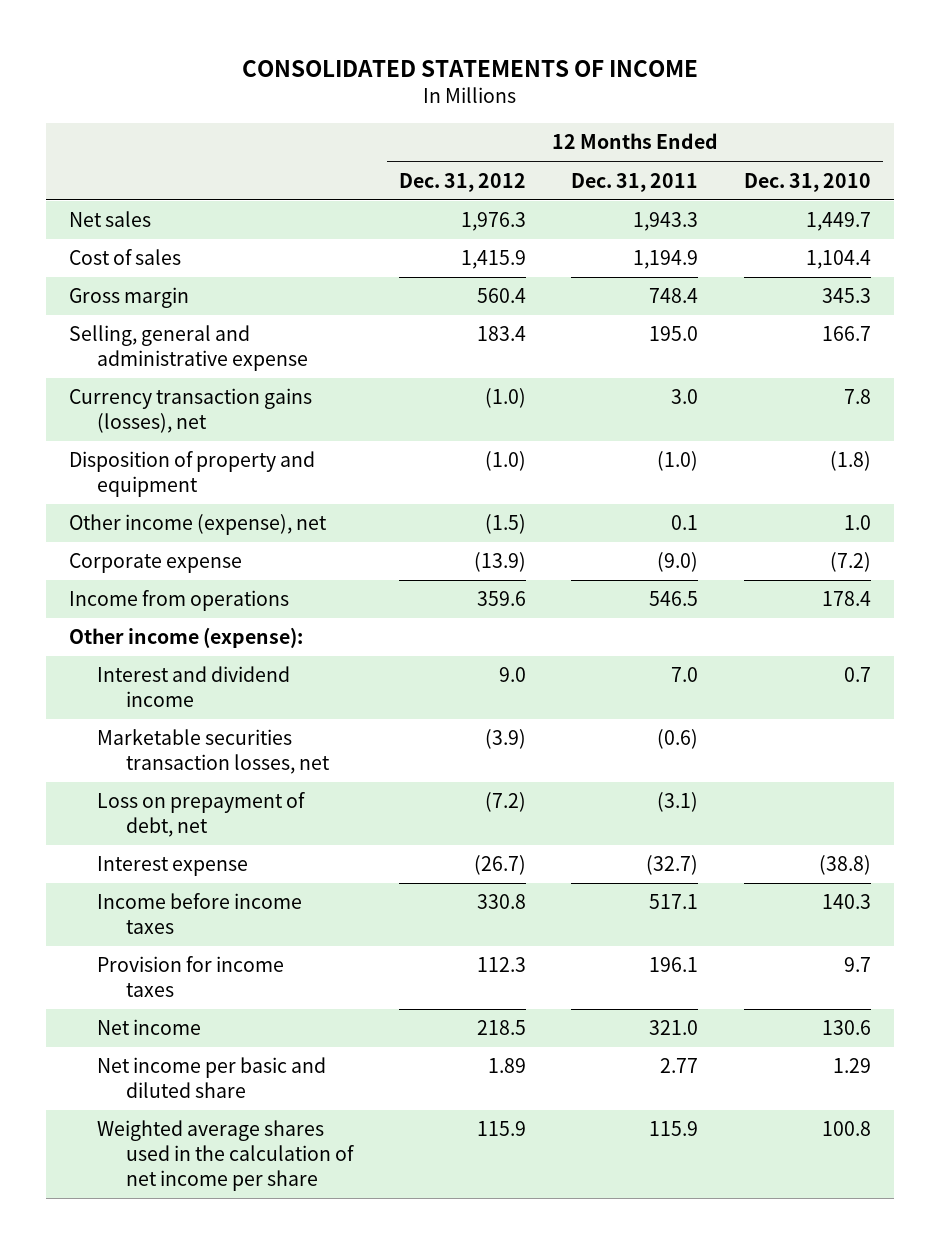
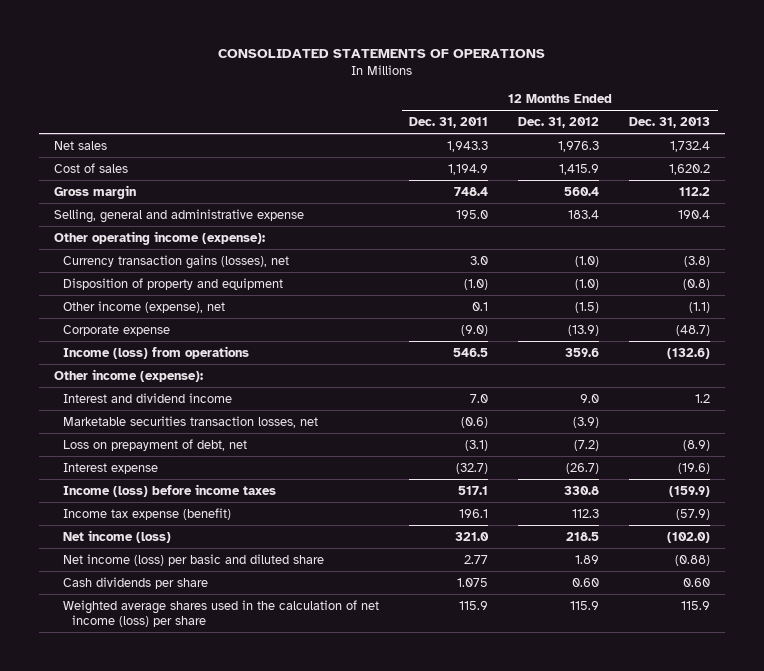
[242,59,699,77] CONSOLIDATED STATEMENTS OF INCOME -> [218,49,546,59] CONSOLIDATED STATEMENTS OF OPERATIONS
[744,172,872,192] Dec. 31, 2010 -> none
none -> [629,116,711,128] Dec. 31, 2013
none -> [54,230,266,245] Other operating income (expense):
[69,590,290,612] Income from operations -> [63,345,250,359] Income (loss) from operations
[97,893,303,935] Income before income taxes -> [63,483,277,497] Income (loss) before income taxes
[97,956,285,998] Provision for income taxes -> [63,507,232,520] Income tax expense (benefit)
[97,1019,202,1036] Net income -> [63,529,172,543] Net income (loss)
[97,1057,327,1099] Net income per basic and diluted share -> [63,553,325,566] Net income (loss) per basic and diluted share
none -> [63,576,209,589] Cash dividends per share
[97,1120,354,1192] Weighted average shares used in the calculation of net income per share -> [63,599,380,628] Weighted average shares used in the calculation of net income (loss) per share

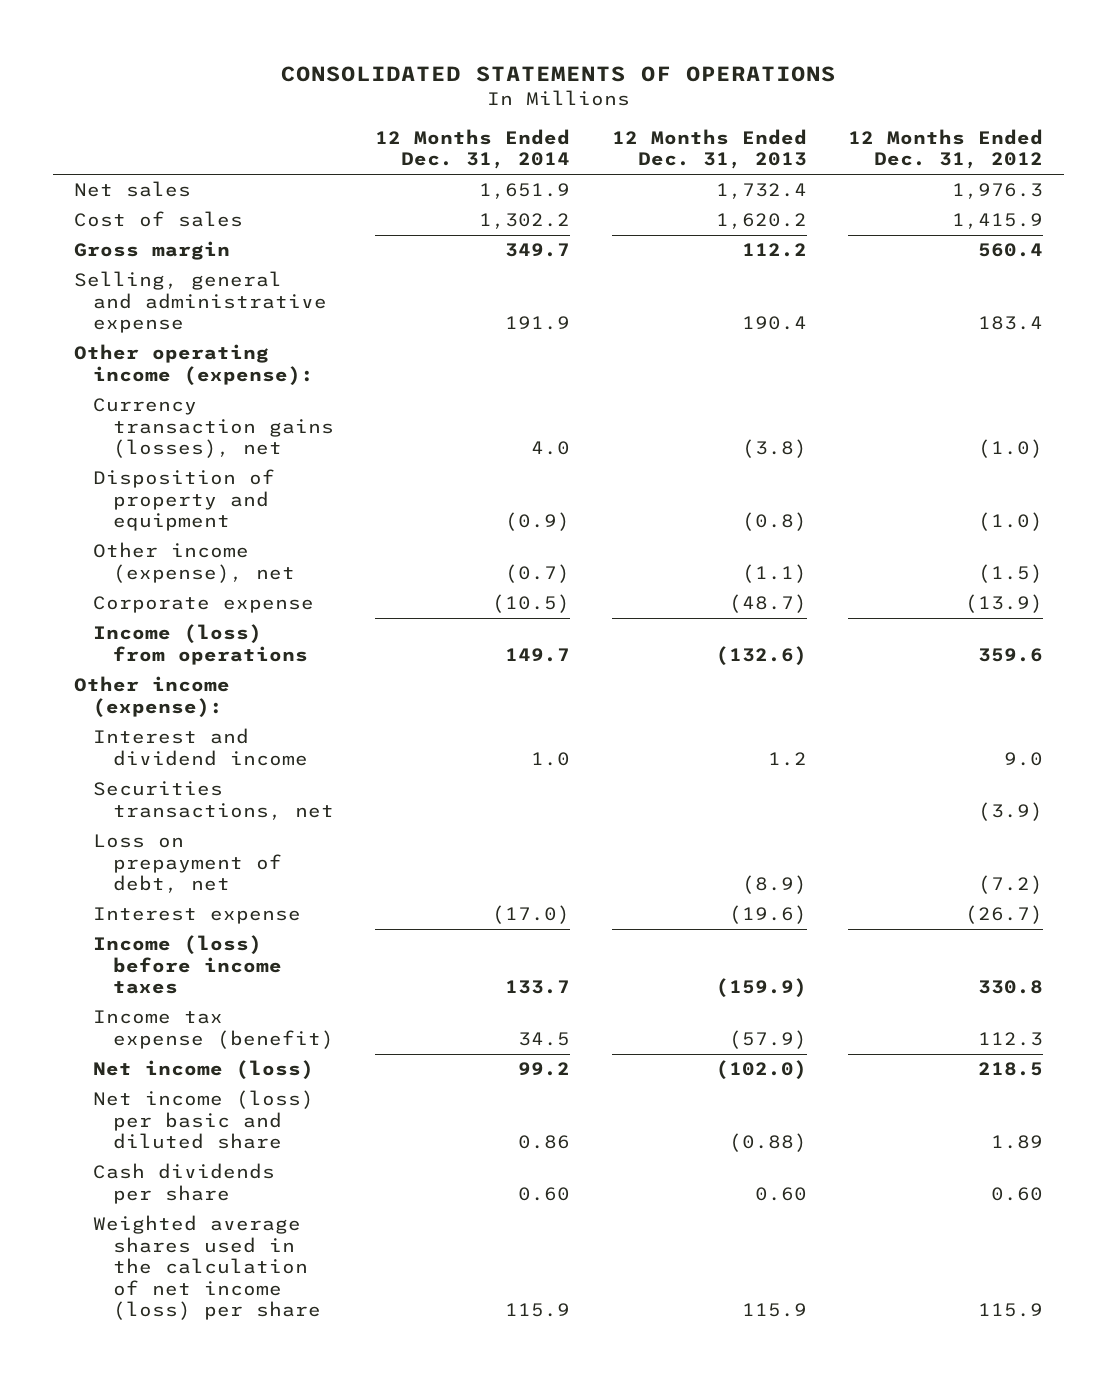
[409,116,489,128] Dec. 31, 2011 -> none
none -> [375,129,571,170] 12 Months Ended Dec. 31, 2014
[63,415,319,428] Marketable securities transaction losses, net -> [93,781,334,820] Securities transactions, net

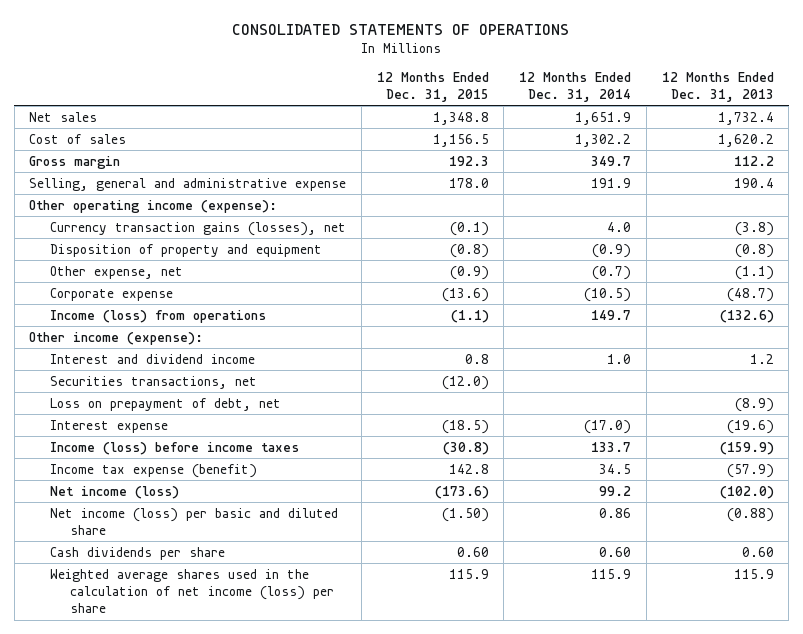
[848,129,1044,170] 12 Months Ended Dec. 31, 2012 -> none
none -> [376,71,489,102] 12 Months Ended Dec. 31, 2015
[93,542,295,583] Other income (expense), net -> [49,265,183,279] Other expense, net

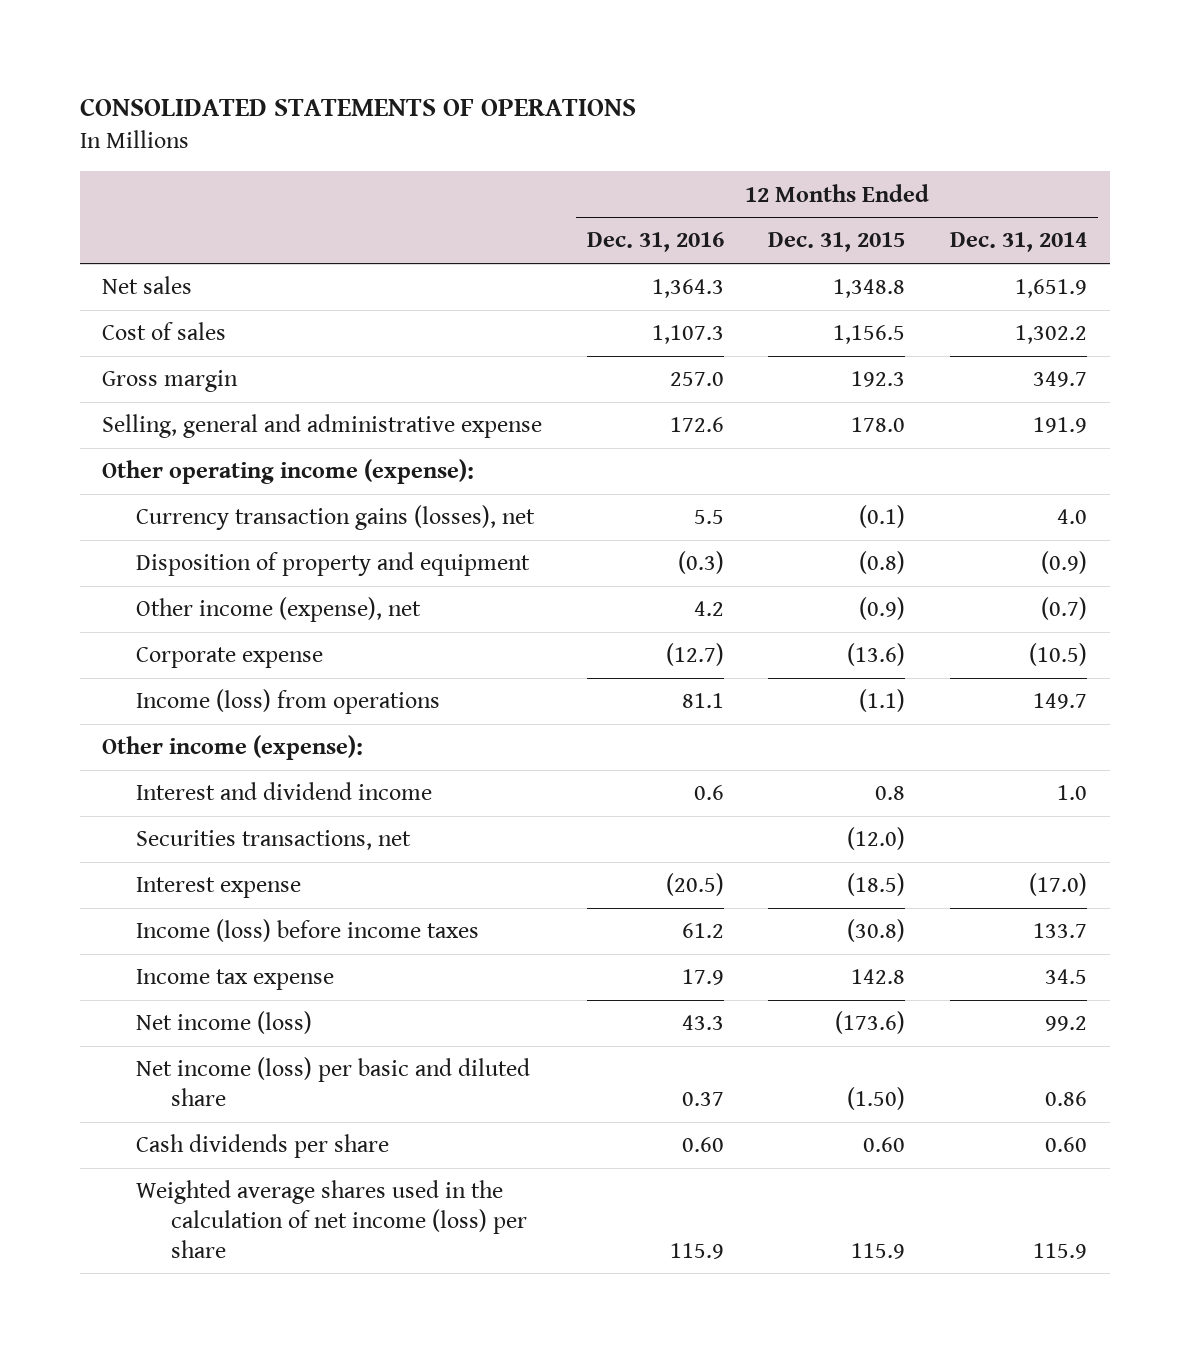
[661,71,774,102] 12 Months Ended Dec. 31, 2013 -> none
none -> [586,232,724,253] Dec. 31, 2016
[49,265,183,279] Other expense, net -> [136,597,422,623] Other income (expense), net
[49,397,281,411] Loss on prepayment of debt, net -> none
[49,463,257,478] Income tax expense (benefit) -> [136,969,335,991] Income tax expense

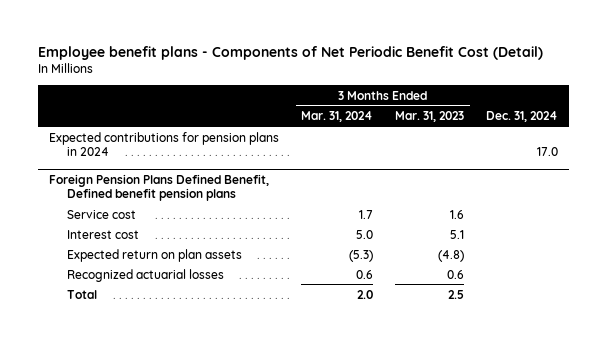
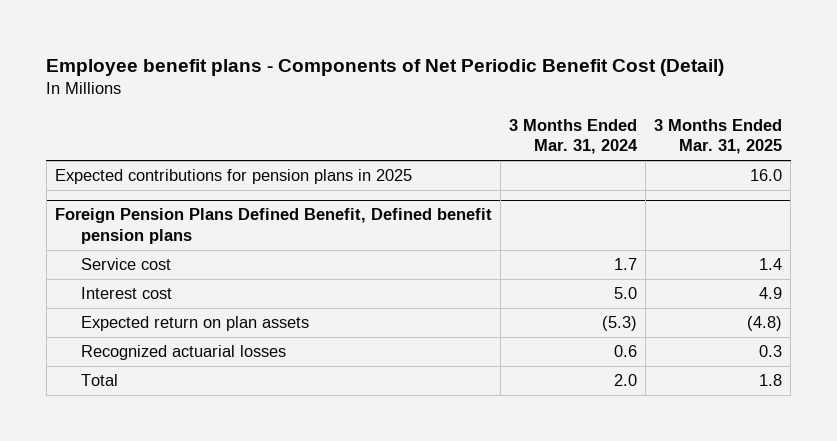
[395,111,465,123] Mar. 31, 2023 -> none
[486,111,559,123] Dec. 31, 2024 -> none
none -> [653,118,782,155] 3 Months Ended Mar. 31, 2025
[49,131,280,156] Expected contributions for pension plans in 2024 -> [54,168,412,184] Expected contributions for pension plans in 2025

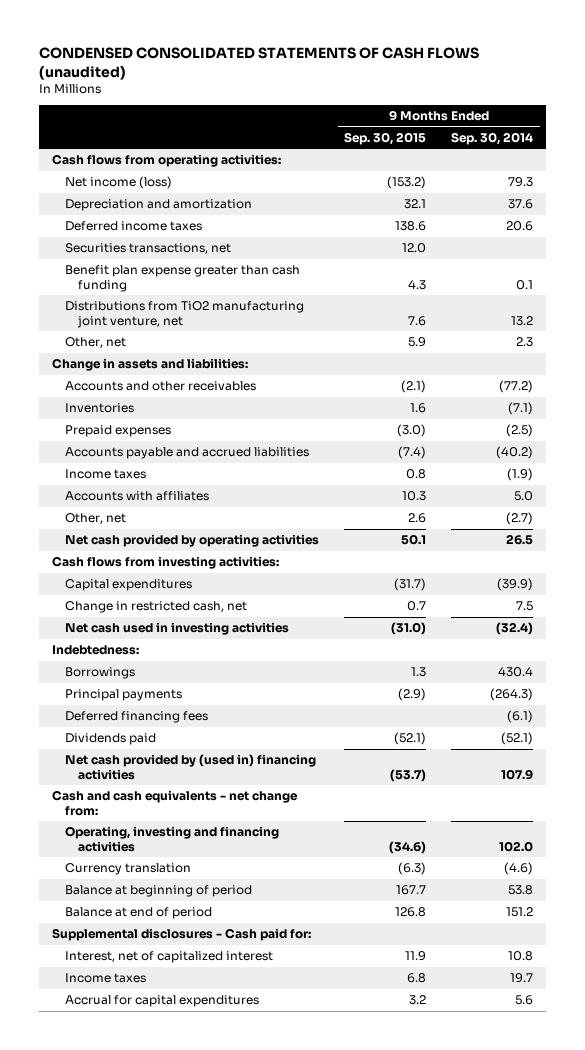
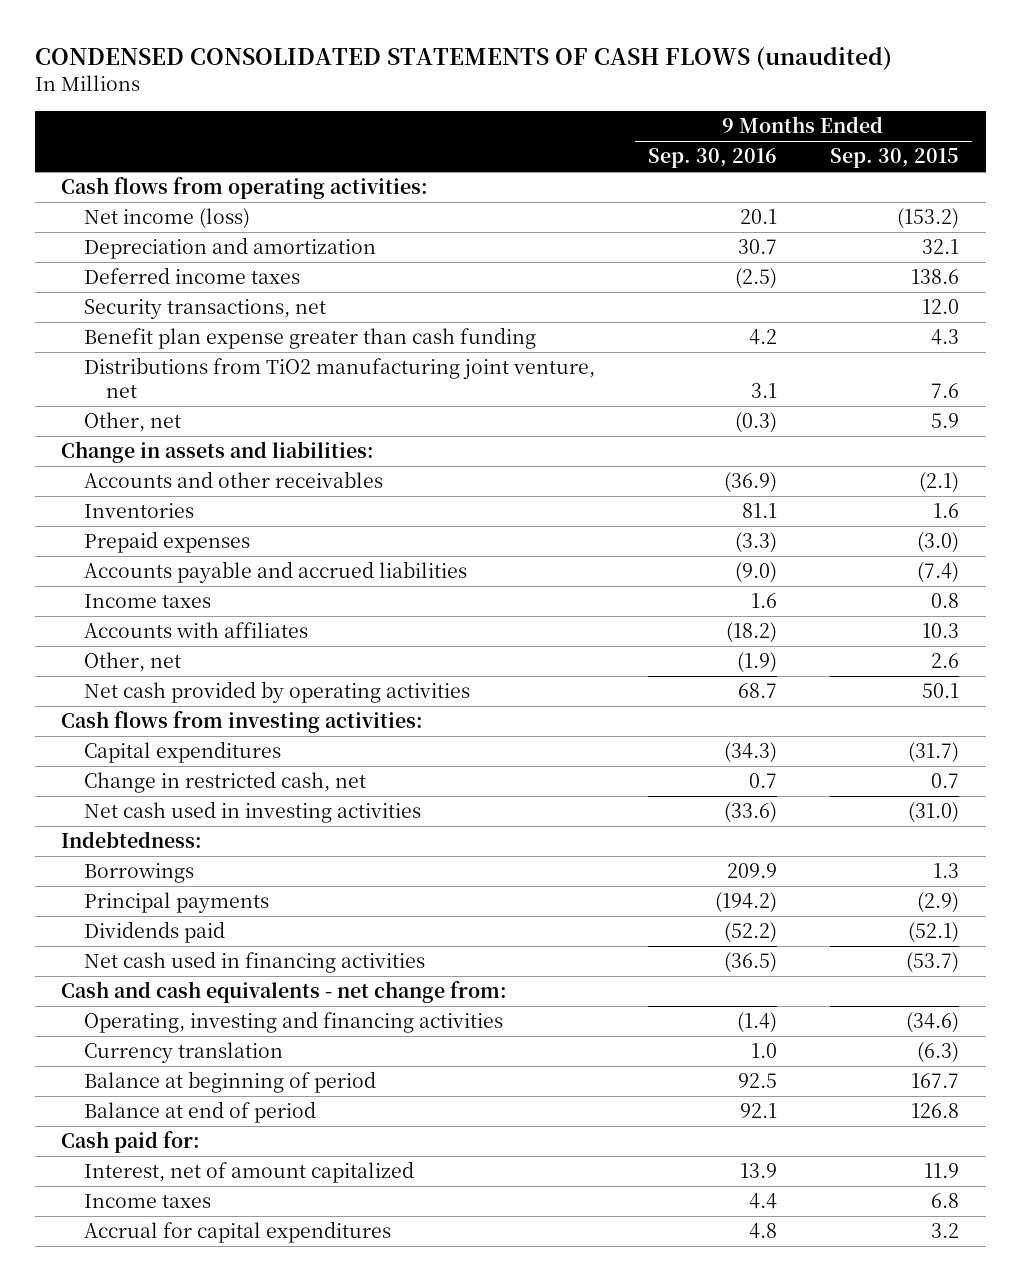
[451,131,534,145] Sep. 30, 2014 -> none
none -> [647,148,777,169] Sep. 30, 2016
[64,243,231,255] Securities transactions, net -> [83,299,326,320] Security transactions, net
[64,711,208,724] Deferred financing fees -> none
[64,754,316,781] Net cash provided by (used in) financing activities -> [83,951,425,974] Net cash used in financing activities
[52,928,312,942] Supplemental disclosures - Cash paid for: -> [61,1131,201,1154] Cash paid for:
[64,951,273,964] Interest, net of capitalized interest -> [83,1161,414,1184] Interest, net of amount capitalized

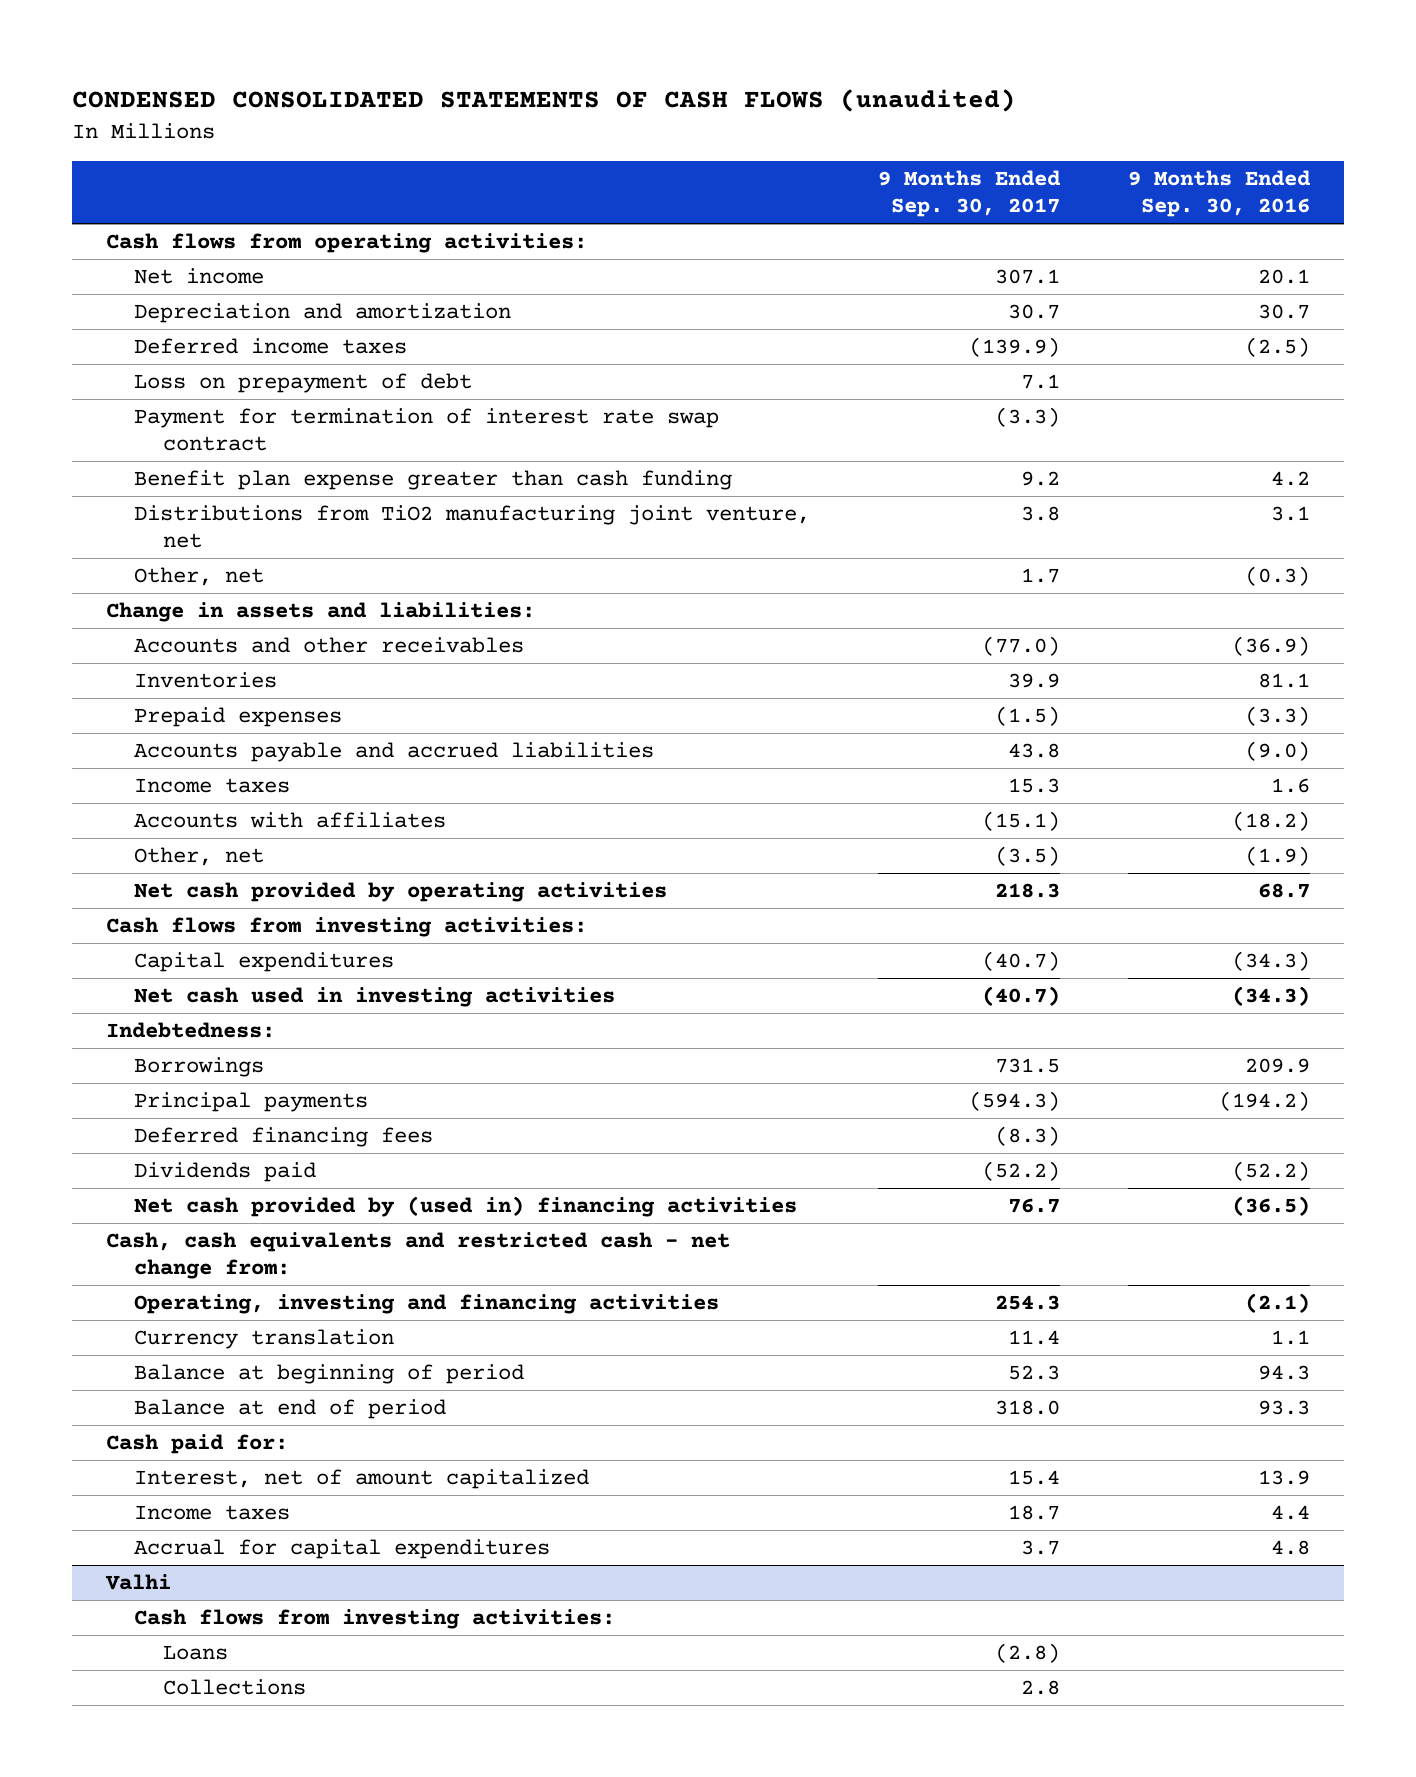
[830,148,960,169] Sep. 30, 2015 -> none
none -> [878,169,1062,218] 9 Months Ended Sep. 30, 2017
[83,208,250,230] Net income (loss) -> [134,268,265,285] Net income
[83,299,326,320] Security transactions, net -> none
none -> [134,373,473,394] Loss on prepayment of debt
none -> [134,408,720,452] Payment for termination of interest rate swap contract
[83,771,366,794] Change in restricted cash, net -> none
[723,802,777,824] (33.6) -> [1232,986,1311,1007] (34.3)
none -> [134,1127,434,1148] Deferred financing fees
[83,951,425,974] Net cash used in financing activities -> [134,1196,798,1218] Net cash provided by (used in) financing activities
[61,981,508,1004] Cash and cash equivalents - net change from: -> [106,1232,731,1280] Cash, cash equivalents and restricted cash - net change from:
[736,1012,777,1034] (1.4) -> [1245,1293,1311,1314] (2.1)
[750,1043,777,1059] 1.0 -> [1271,1330,1311,1346] 1.1
[737,1073,777,1089] 92.5 -> [1258,1365,1311,1381] 94.3
[739,1103,777,1119] 92.1 -> [1258,1400,1311,1416] 93.3
none -> [105,1574,172,1591] Valhi
none -> [134,1609,616,1630] Cash flows from investing activities:
none -> [162,1645,228,1661] Loans
none -> [162,1679,306,1696] Collections

